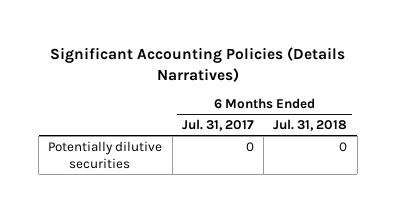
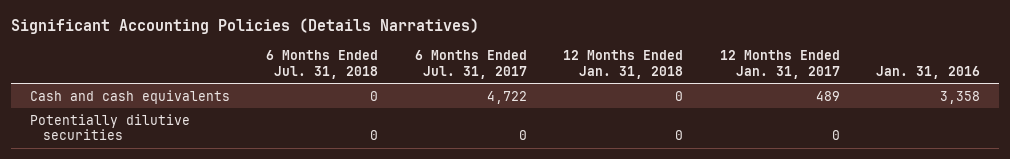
none -> [563,50,684,79] 12 Months Ended Jan. 31, 2018
none -> [719,50,840,79] 12 Months Ended Jan. 31, 2017
none -> [876,65,981,79] Jan. 31, 2016
none -> [29,89,230,104] Cash and cash equivalents

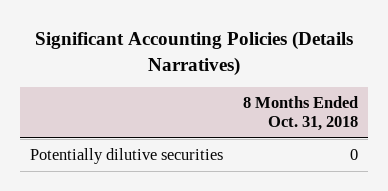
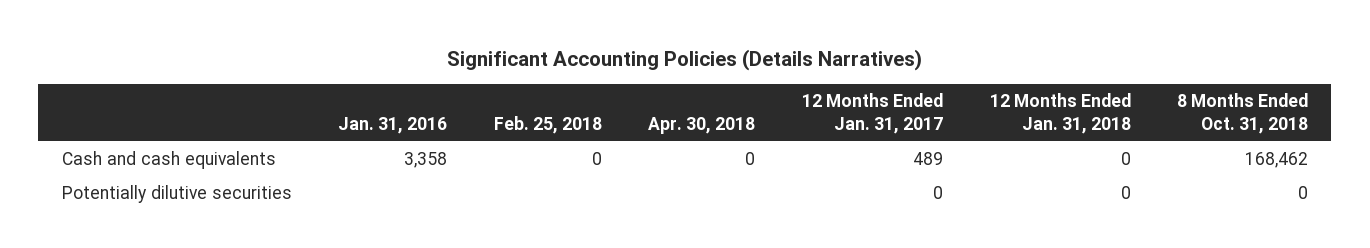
none -> [338,116,448,134] Jan. 31, 2016
none -> [493,115,602,134] Feb. 25, 2018
none -> [648,116,756,134] Apr. 30, 2018
none -> [801,92,943,134] 12 Months Ended Jan. 31, 2017
none -> [989,92,1131,134] 12 Months Ended Jan. 31, 2018
none -> [61,151,276,170] Cash and cash equivalents

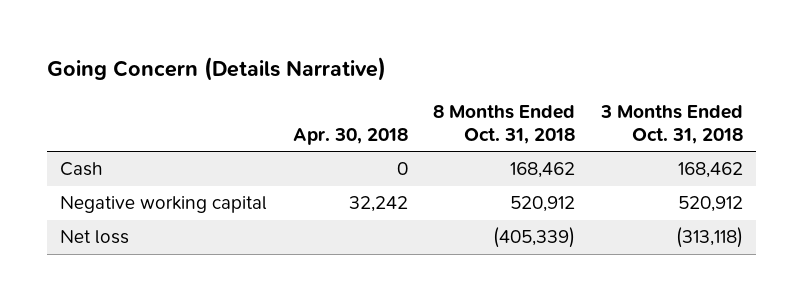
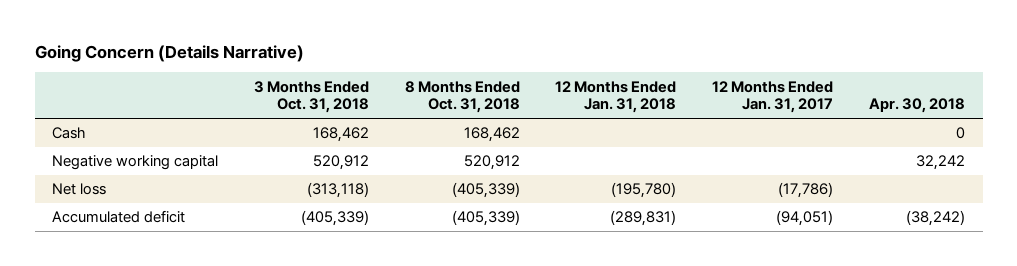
none -> [555,80,677,114] 12 Months Ended Jan. 31, 2018
none -> [712,80,834,114] 12 Months Ended Jan. 31, 2017
none -> [52,210,186,224] Accumulated deficit

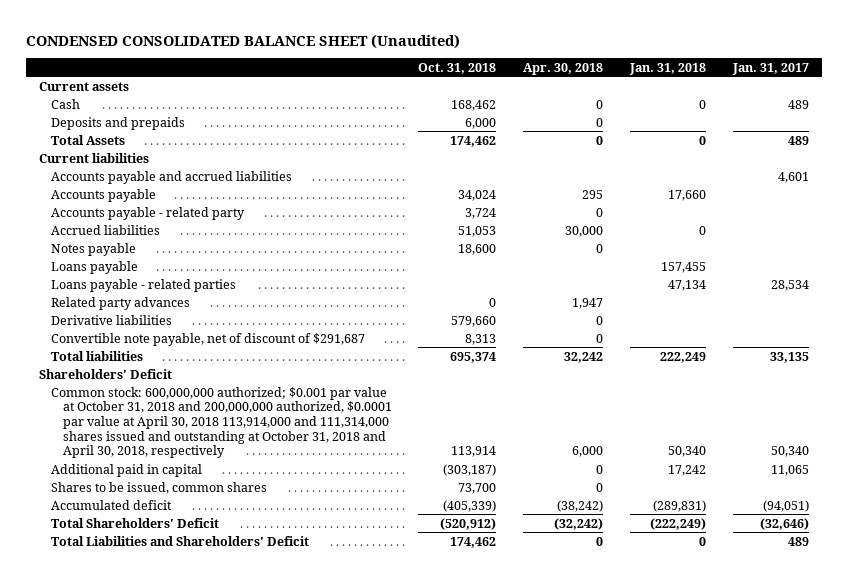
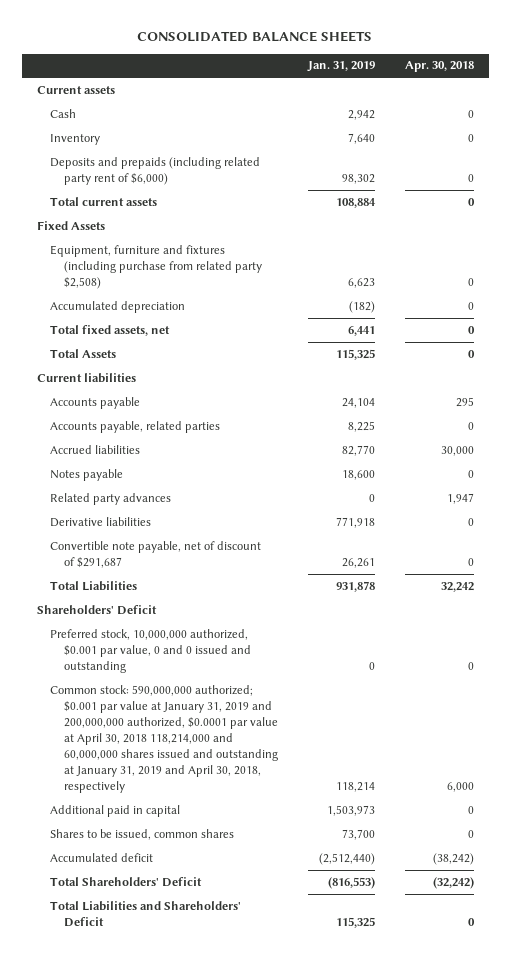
[25,33,460,49] CONDENSED CONSOLIDATED BALANCE SHEET (Unaudited) -> [137,31,373,43] CONSOLIDATED BALANCE SHEETS
[418,62,497,74] Oct. 31, 2018 -> none
[629,62,707,75] Jan. 31, 2018 -> none
[731,62,809,75] Jan. 31, 2017 -> none
none -> [306,61,375,73] Jan. 31, 2019
none -> [50,133,101,145] Inventory
[50,116,185,130] Deposits and prepaids -> [50,156,261,185] Deposits and prepaids (including related party rent of $6,000)
none -> [50,196,158,206] Total current assets
none -> [37,220,106,230] Fixed Assets
none -> [50,244,262,289] Equipment, furniture and fixtures (including purchase from related party $2,508)
none -> [50,300,186,313] Accumulated depreciation
none -> [50,324,171,336] Total fixed assets, net
[50,170,292,184] Accounts payable and accrued liabilities -> none
[50,206,245,220] Accounts payable - related party -> [50,420,221,433] Accounts payable, related parties
[50,260,138,274] Loans payable -> none
[50,278,236,292] Loans payable - related parties -> none
[50,350,143,361] Total liabilities -> [50,580,138,591] Total Liabilities
none -> [50,628,251,673] Preferred stock, 10,000,000 authorized, $0.001 par value, 0 and 0 issued and outstanding
[50,386,392,459] Common stock: 600,000,000 authorized; $0.001 par value at October 31, 2018 and 200,000,000 authorized, $0.0001 par value at April 30, 2018 113,914,000 and 111,314,000 shares issued and outstanding at October 31, 2018 and April 30, 2018, respectively -> [50,684,278,793] Common stock: 590,000,000 authorized; $0.001 par value at January 31, 2019 and 200,000,000 authorized, $0.0001 par value at April 30, 2018 118,214,000 and 60,000,000 shares issued and outstanding at January 31, 2019 and April 30, 2018, respectively

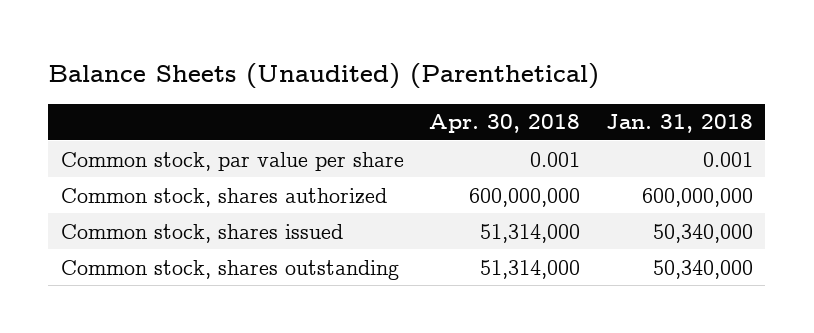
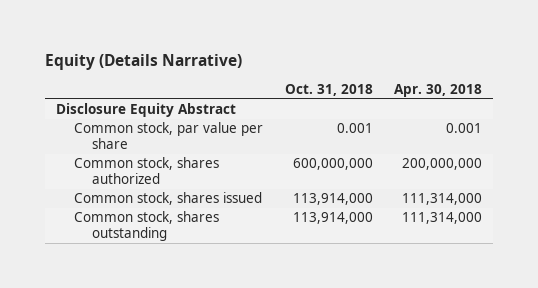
[48,63,600,90] Balance Sheets (Unaudited) (Parenthetical) -> [44,53,242,70] Equity (Details Narrative)
[605,114,753,134] Jan. 31, 2018 -> none
none -> [284,83,373,96] Oct. 31, 2018
none -> [55,103,236,118] Disclosure Equity Abstract
[469,187,581,207] 600,000,000 -> [402,158,483,171] 200,000,000
[480,223,581,243] 51,314,000 -> [402,193,483,206] 111,314,000
[480,259,581,279] 51,314,000 -> [402,212,483,225] 111,314,000

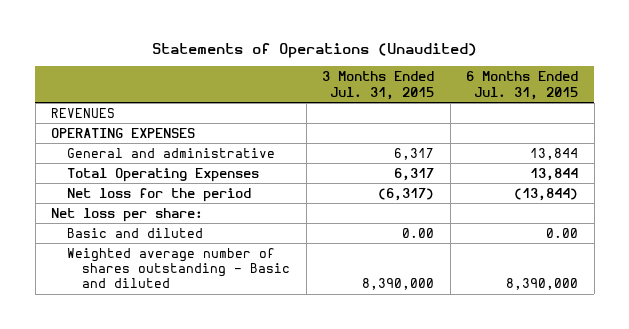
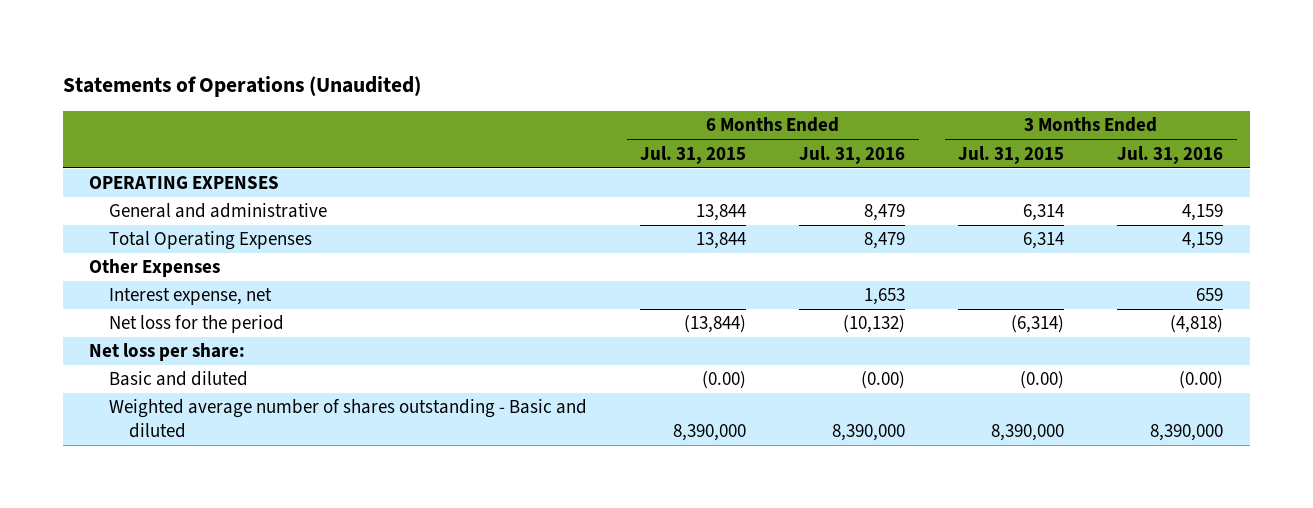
none -> [799,145,906,164] Jul. 31, 2016
none -> [1117,145,1224,164] Jul. 31, 2016
[51,107,116,118] REVENUES -> none
[394,147,435,160] 6,317 -> [1023,204,1065,222] 6,314
[394,167,435,181] 6,317 -> [1023,232,1065,250] 6,314
none -> [89,259,221,278] Other Expenses
none -> [109,288,273,306] Interest expense, net
[378,187,435,201] (6,317) -> [1011,315,1065,334] (6,314)
[402,227,435,238] 0.00 -> [1020,371,1065,390] (0.00)
[546,227,579,238] 0.00 -> [702,371,747,390] (0.00)

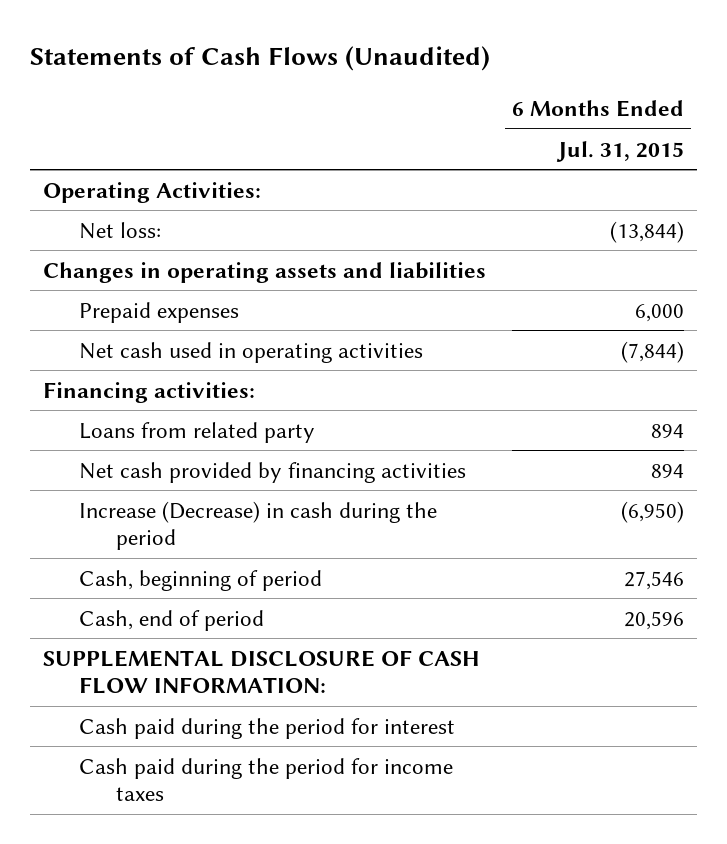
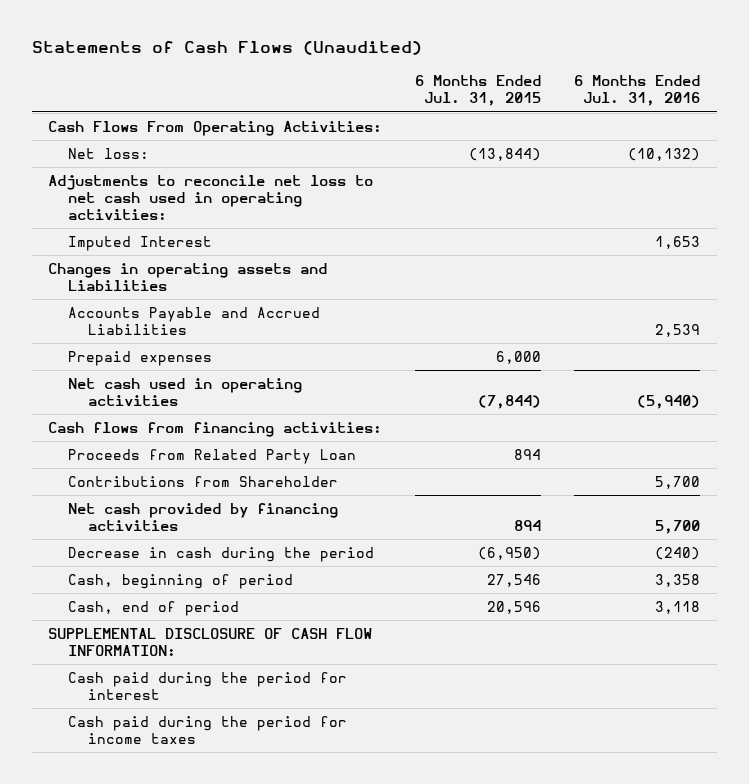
none -> [574,75,701,107] 6 Months Ended Jul. 31, 2016
[42,181,261,203] Operating Activities: -> [48,120,383,136] Cash Flows From Operating Activities:
none -> [48,174,374,220] Adjustments to reconcile net loss to net cash used in operating activities:
none -> [68,235,213,251] Imputed Interest
[42,261,486,283] Changes in operating assets and liabilities -> [48,262,328,291] Changes in operating assets and Liabilities
none -> [68,306,321,335] Accounts Payable and Accrued Liabilities
[42,381,255,403] Financing activities: -> [48,421,383,437] Cash flows from financing activities:
[79,421,316,443] Loans from related party -> [68,448,357,464] Proceeds from Related Party Loan
none -> [68,475,339,487] Contributions from Shareholder
[79,500,438,550] Increase (Decrease) in cash during the period -> [68,546,375,562] Decrease in cash during the period

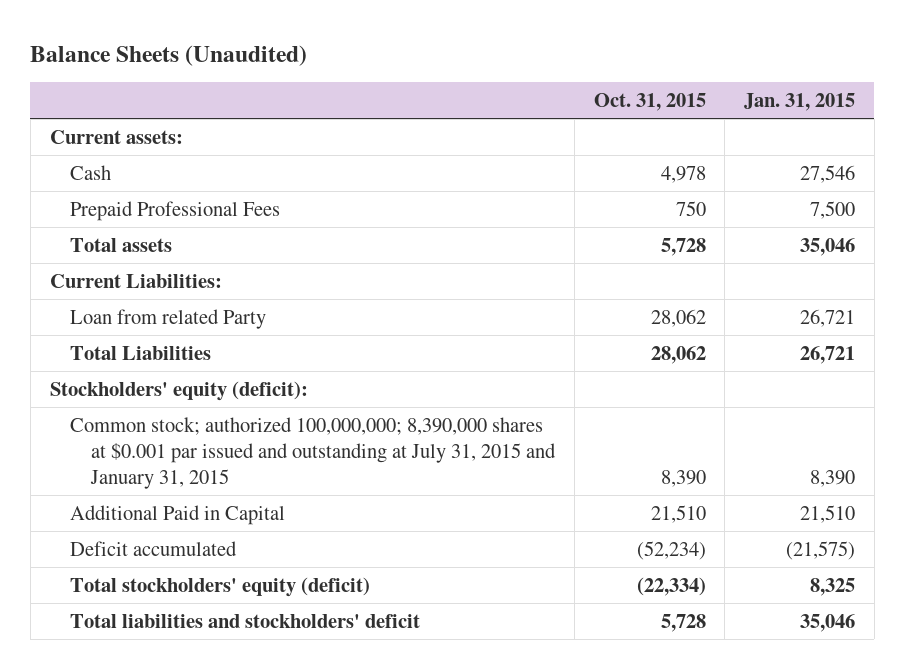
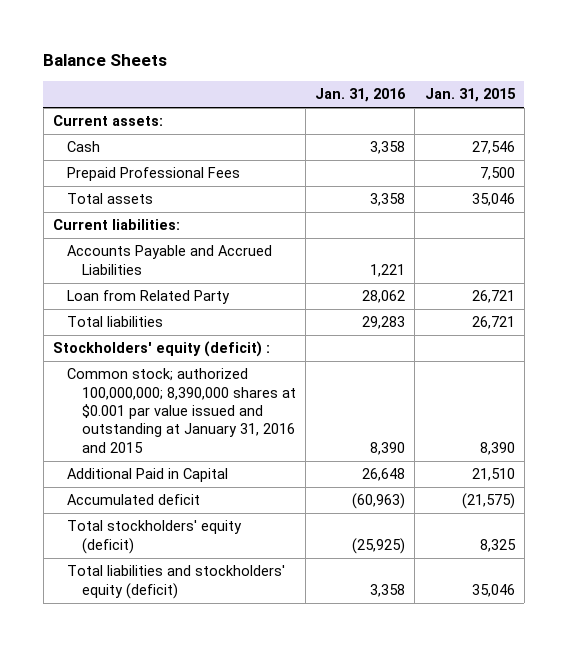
[30,44,308,66] Balance Sheets (Unaudited) -> [43,53,168,66] Balance Sheets
[593,92,706,111] Oct. 31, 2015 -> none
none -> [315,88,407,103] Jan. 31, 2016
[49,273,222,288] Current Liabilities: -> [52,219,180,231] Current liabilities:
none -> [67,245,273,275] Accounts Payable and Accrued Liabilities
[70,308,267,329] Loan from related Party -> [67,290,231,305] Loan from Related Party
[70,345,212,360] Total Liabilities -> [67,316,164,328] Total liabilities
[49,380,308,401] Stockholders' equity (deficit): -> [52,341,270,358] Stockholders' equity (deficit) :
[70,416,557,489] Common stock; authorized 100,000,000; 8,390,000 shares at $0.001 par issued and outstanding at July 31, 2015 and January 31, 2015 -> [67,368,296,453] Common stock; authorized 100,000,000; 8,390,000 shares at $0.001 par value issued and outstanding at January 31, 2016 and 2015
[70,540,238,556] Deficit accumulated -> [67,494,201,506] Accumulated deficit
[70,613,421,628] Total liabilities and stockholders' deficit -> [67,565,286,599] Total liabilities and stockholders' equity (deficit)

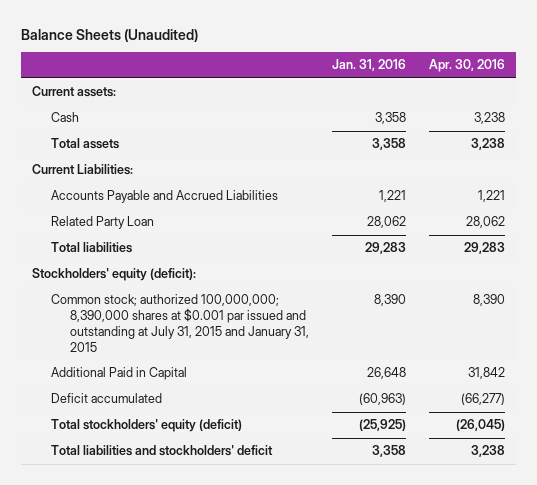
[43,53,168,66] Balance Sheets -> [20,28,198,42] Balance Sheets (Unaudited)
[424,88,516,103] Jan. 31, 2015 -> none
none -> [428,59,505,73] Apr. 30, 2016
[67,167,241,182] Prepaid Professional Fees -> none
[52,219,180,231] Current liabilities: -> [32,164,134,176] Current Liabilities:
[67,290,231,305] Loan from Related Party -> [51,216,155,230] Related Party Loan
[52,341,270,358] Stockholders' equity (deficit) : -> [32,268,197,282] Stockholders' equity (deficit):
[67,368,296,453] Common stock; authorized 100,000,000; 8,390,000 shares at $0.001 par value issued and outstanding at January 31, 2016 and 2015 -> [51,294,310,353] Common stock; authorized 100,000,000; 8,390,000 shares at $0.001 par issued and outstanding at July 31, 2015 and January 31, 2015
[67,494,201,506] Accumulated deficit -> [51,393,163,404] Deficit accumulated
[67,565,286,599] Total liabilities and stockholders' equity (deficit) -> [51,445,274,457] Total liabilities and stockholders' deficit

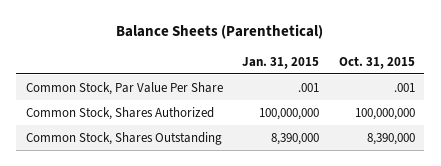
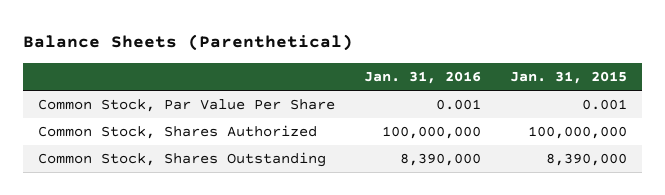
[338,56,415,69] Oct. 31, 2015 -> none
none -> [364,71,482,85] Jan. 31, 2016
[298,82,320,92] .001 -> [582,99,628,111] 0.001

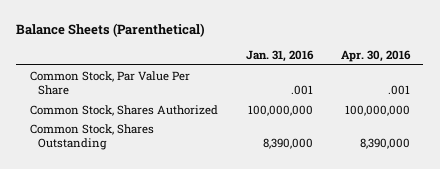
[510,71,628,85] Jan. 31, 2015 -> none
none -> [340,50,411,63] Apr. 30, 2016
[436,99,482,111] 0.001 -> [290,85,313,96] .001

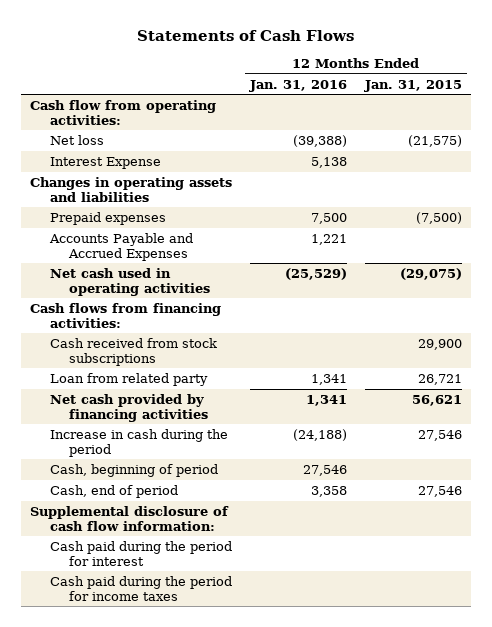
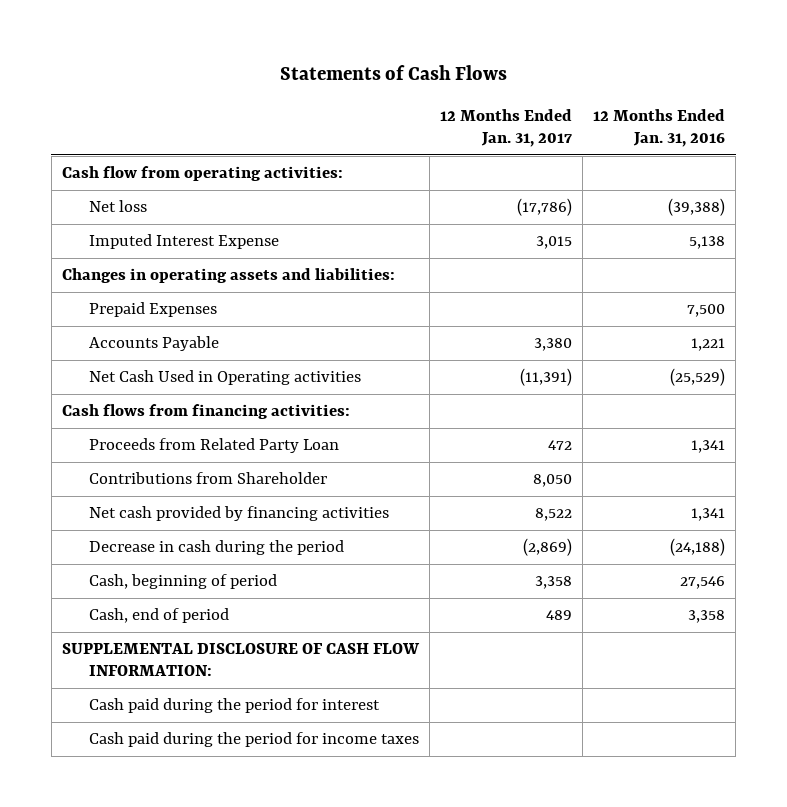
[364,79,463,92] Jan. 31, 2015 -> none
none -> [440,109,573,148] 12 Months Ended Jan. 31, 2017
[49,156,161,169] Interest Expense -> [88,234,279,250] Imputed Interest Expense
[29,176,232,202] Changes in operating assets and liabilities -> [62,268,396,284] Changes in operating assets and liabilities:
[49,211,166,225] Prepaid expenses -> [88,302,217,318] Prepaid Expenses
[48,232,193,261] Accounts Payable and Accrued Expenses -> [88,336,219,352] Accounts Payable
[49,267,211,296] Net cash used in operating activities -> [88,370,361,386] Net Cash Used in Operating activities
[49,337,217,366] Cash received from stock subscriptions -> none
[49,372,208,386] Loan from related party -> [88,438,339,454] Proceeds from Related Party Loan
none -> [88,472,327,485] Contributions from Shareholder
[49,428,228,457] Increase in cash during the period -> [88,540,344,556] Decrease in cash during the period
[29,505,229,531] Supplemental disclosure of cash flow information: -> [62,643,421,677] SUPPLEMENTAL DISCLOSURE OF CASH FLOW INFORMATION:

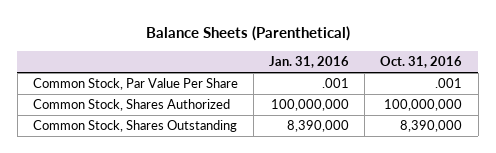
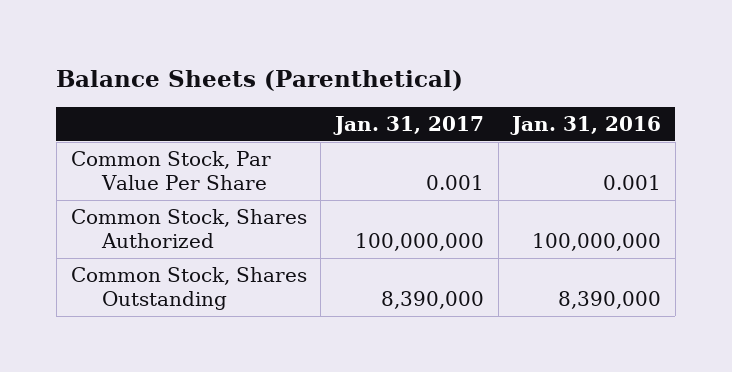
[380,56,463,69] Oct. 31, 2016 -> none
none -> [332,115,484,135] Jan. 31, 2017
[322,78,350,89] .001 -> [603,174,662,190] 0.001

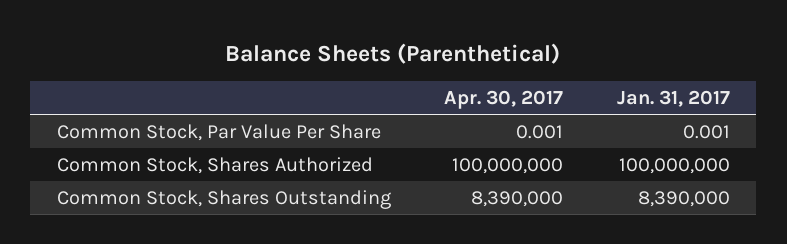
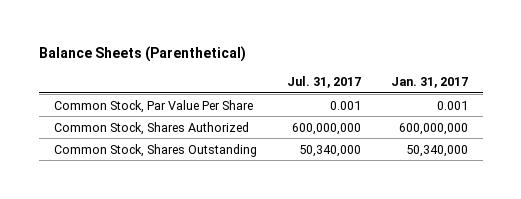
[444,90,564,110] Apr. 30, 2017 -> none
none -> [286,75,361,88] Jul. 31, 2017
[618,157,730,174] 100,000,000 -> [398,122,468,135] 600,000,000
[637,190,730,207] 8,390,000 -> [405,144,468,157] 50,340,000

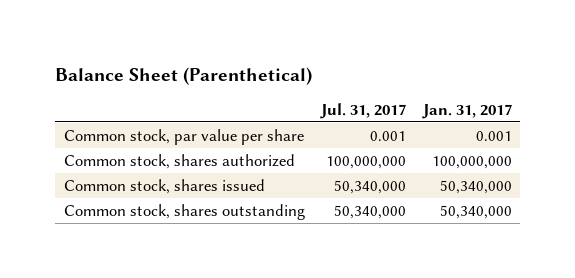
[38,45,246,62] Balance Sheets (Parenthetical) -> [55,66,313,85] Balance Sheet (Parenthetical)
[53,99,253,113] Common Stock, Par Value Per Share -> [63,128,304,145] Common stock, par value per share
[53,121,249,135] Common Stock, Shares Authorized -> [63,153,295,169] Common stock, shares authorized
[291,122,361,135] 600,000,000 -> [326,155,407,169] 100,000,000
[398,122,468,135] 600,000,000 -> [431,155,512,169] 100,000,000
none -> [63,178,265,194] Common stock, shares issued
[53,143,257,157] Common Stock, Shares Outstanding -> [63,203,305,220] Common stock, shares outstanding

